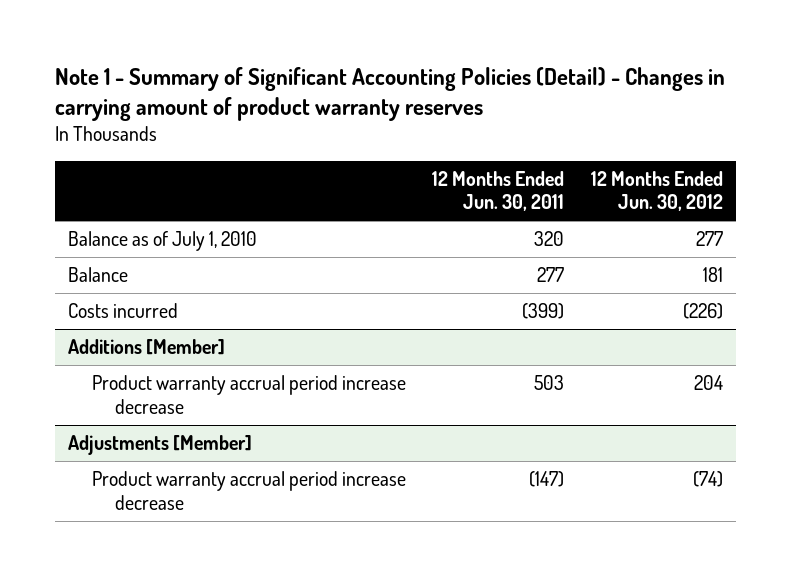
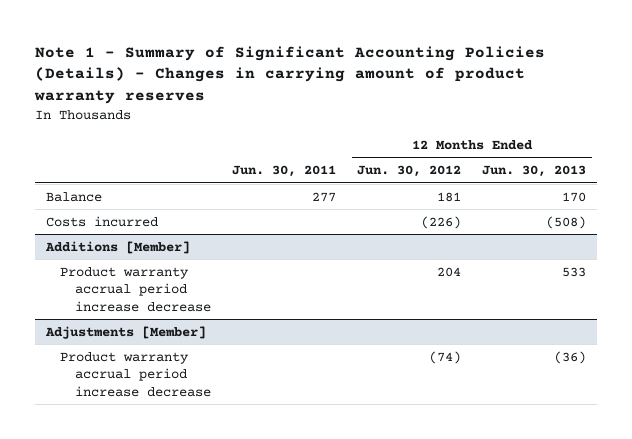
[54,67,725,122] Note 1 - Summary of Significant Accounting Policies (Detail) - Changes in carrying amount of product warranty reserves -> [34,45,546,105] Note 1 - Summary of Significant Accounting Policies (Details) - Changes in carrying amount of product warranty reserves
[432,170,565,212] 12 Months Ended Jun. 30, 2011 -> none
none -> [231,165,336,178] Jun. 30, 2011
none -> [482,165,587,178] Jun. 30, 2013
[68,231,258,252] Balance as of July 1, 2010 -> none

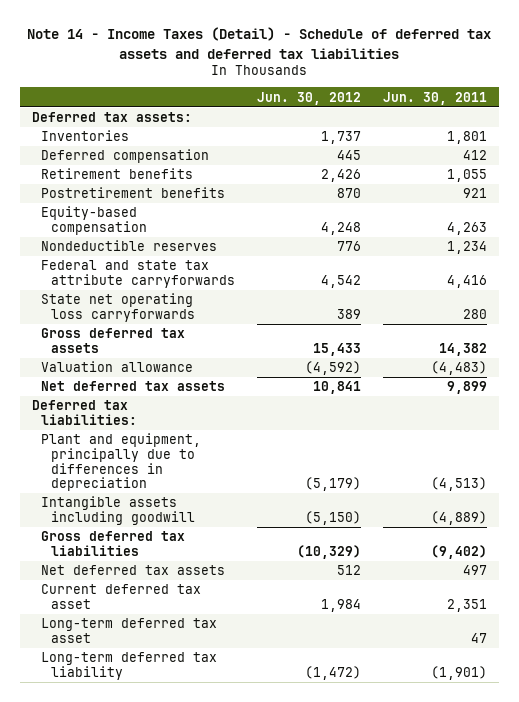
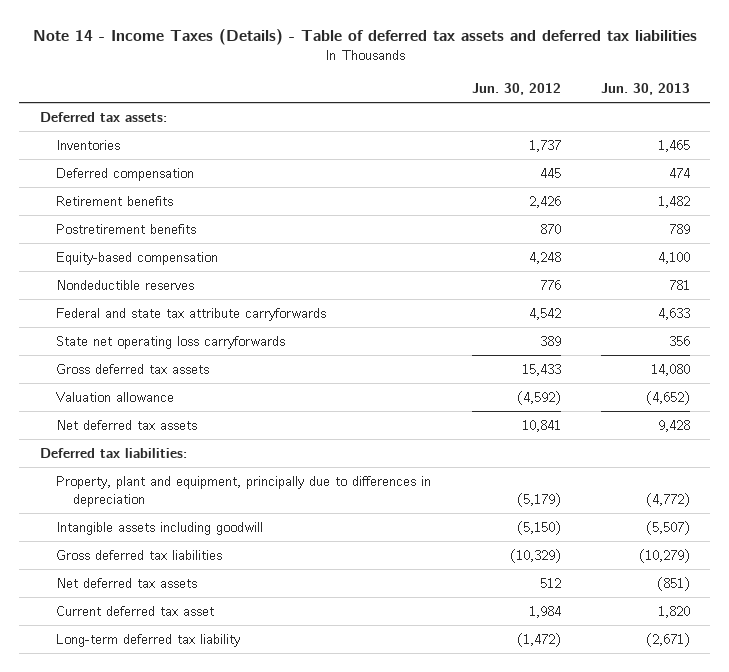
[27,27,492,59] Note 14 - Income Taxes (Detail) - Schedule of deferred tax assets and deferred tax liabilities -> [32,29,697,46] Note 14 - Income Taxes (Details) - Table of deferred tax assets and deferred tax liabilities
[383,91,488,105] Jun. 30, 2011 -> none
none -> [600,83,690,96] Jun. 30, 2013
[41,433,202,492] Plant and equipment, principally due to differences in depreciation -> [56,475,432,507] Property, plant and equipment, principally due to differences in depreciation
[41,618,218,643] Long-term deferred tax asset -> none

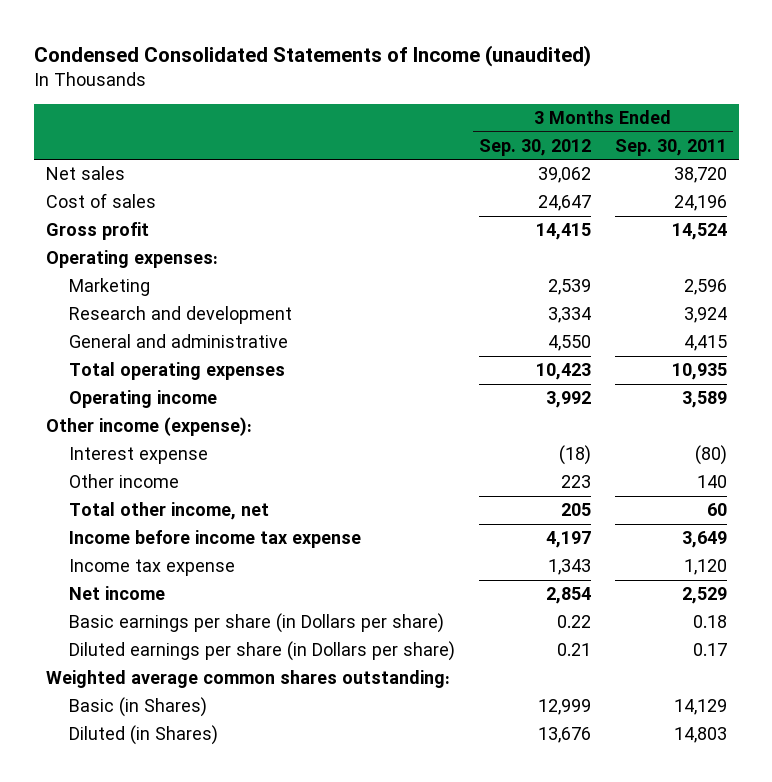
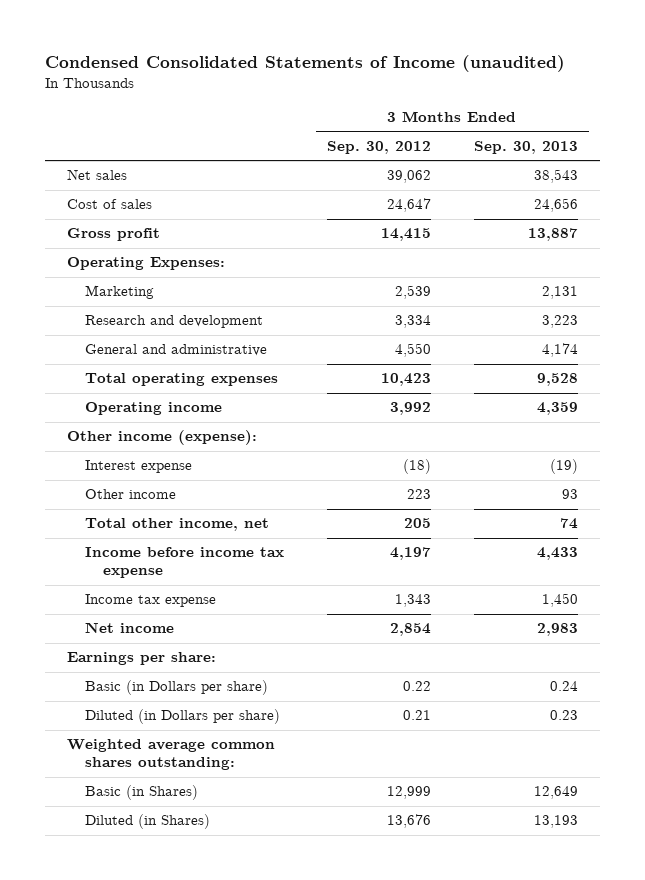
[614,138,727,156] Sep. 30, 2011 -> none
none -> [474,141,579,155] Sep. 30, 2013
[45,250,218,269] Operating expenses: -> [66,257,225,271] Operating Expenses:
none -> [66,652,216,666] Earnings per share:
[69,613,445,634] Basic earnings per share (in Dollars per share) -> [84,680,268,696] Basic (in Dollars per share)
[69,641,456,662] Diluted earnings per share (in Dollars per share) -> [84,709,280,725] Diluted (in Dollars per share)

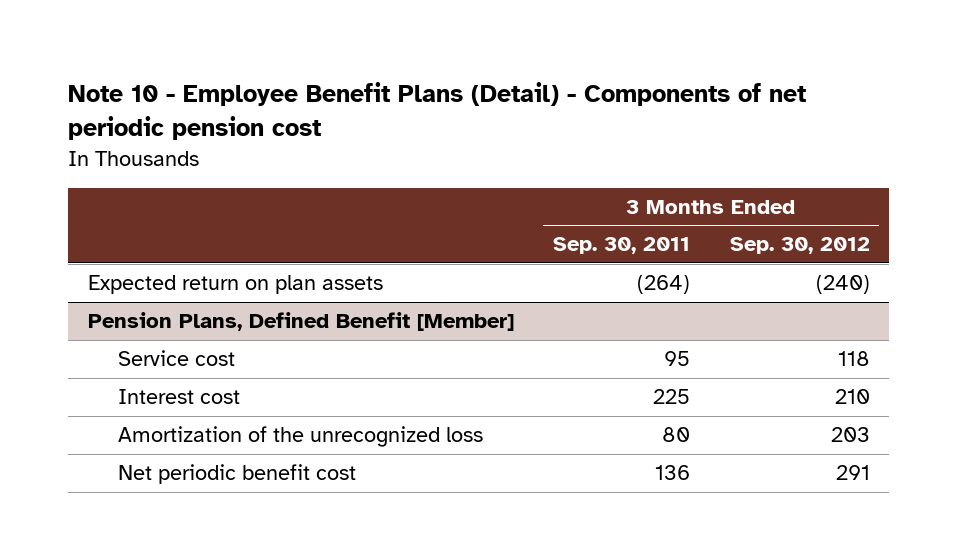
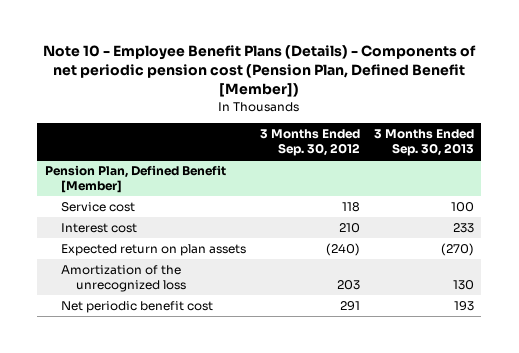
[67,82,806,141] Note 10 - Employee Benefit Plans (Detail) - Components of net periodic pension cost -> [43,45,477,98] Note 10 - Employee Benefit Plans (Details) - Components of net periodic pension cost (Pension Plan, Defined Benefit [Member])
[553,237,691,255] Sep. 30, 2011 -> none
none -> [373,128,474,157] 3 Months Ended Sep. 30, 2013
[87,275,383,295] Expected return on plan assets -> none
[87,312,514,332] Pension Plans, Defined Benefit [Member] -> [44,164,226,194] Pension Plan, Defined Benefit [Member]
none -> [60,243,246,256] Expected return on plan assets

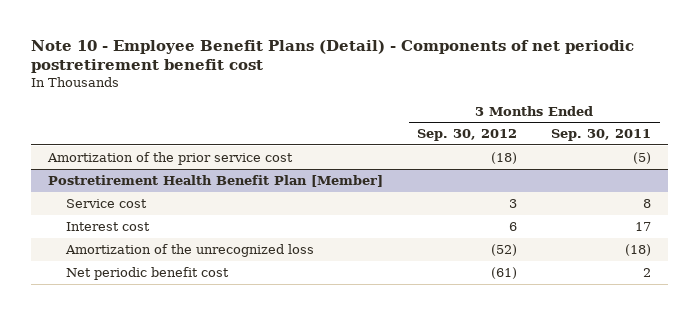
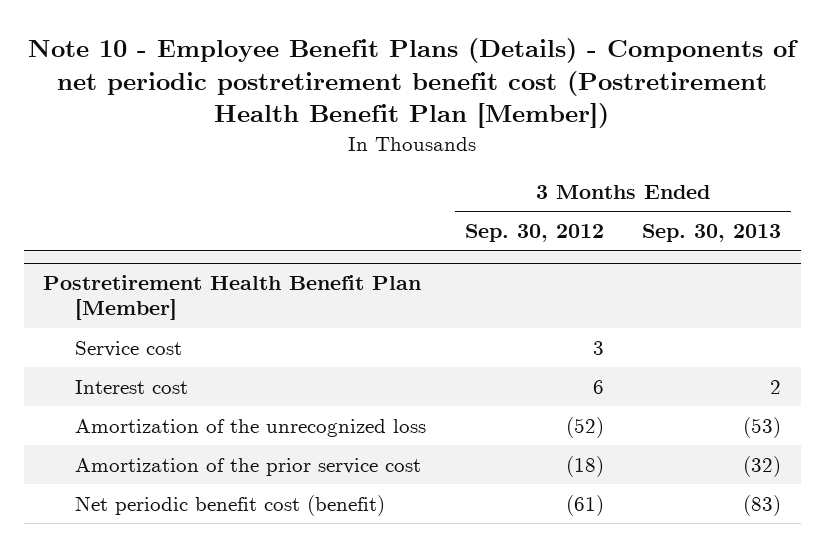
[31,39,635,74] Note 10 - Employee Benefit Plans (Detail) - Components of net periodic postretirement benefit cost -> [28,37,799,129] Note 10 - Employee Benefit Plans (Details) - Components of net periodic postretirement benefit cost (Postretirement Health Benefit Plan [Member])
[551,129,652,142] Sep. 30, 2011 -> none
none -> [642,223,782,242] Sep. 30, 2013
[47,151,294,165] Amortization of the prior service cost -> none
none -> [74,457,421,476] Amortization of the prior service cost
[65,266,229,280] Net periodic benefit cost -> [74,494,385,516] Net periodic benefit cost (benefit)

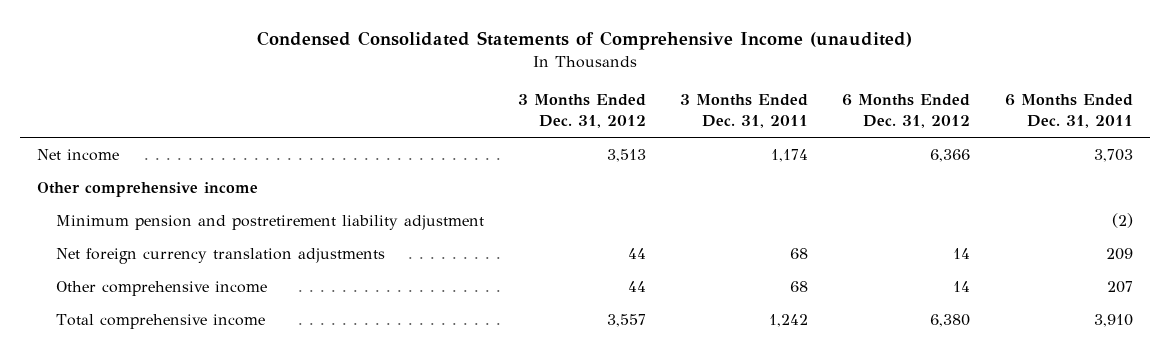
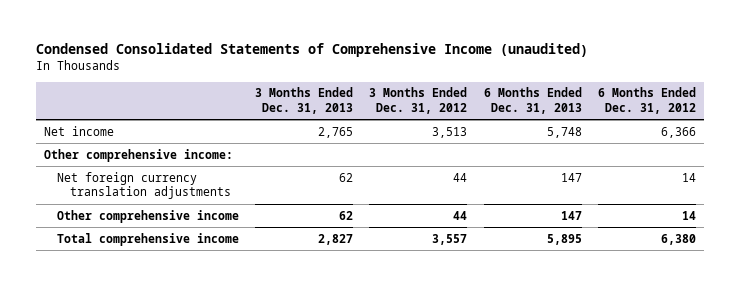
[680,94,809,129] 3 Months Ended Dec. 31, 2011 -> none
[1004,94,1133,129] 6 Months Ended Dec. 31, 2011 -> none
none -> [255,87,354,114] 3 Months Ended Dec. 31, 2013
none -> [483,87,582,114] 6 Months Ended Dec. 31, 2013
[55,215,484,231] Minimum pension and postretirement liability adjustment -> none
[37,182,259,198] Other comprehensive income -> [43,148,233,162] Other comprehensive income:

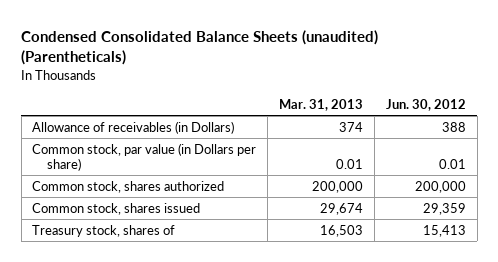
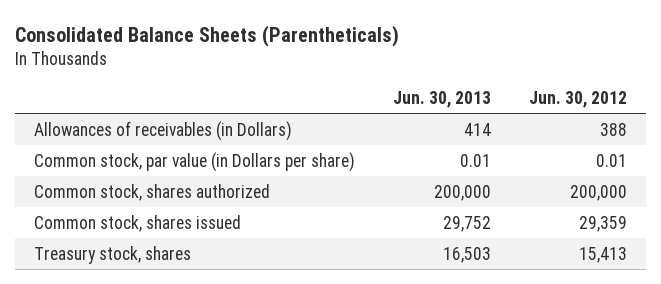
[21,29,379,65] Condensed Consolidated Balance Sheets (unaudited) (Parentheticals) -> [14,24,399,47] Consolidated Balance Sheets (Parentheticals)
[279,98,364,111] Mar. 31, 2013 -> none
none -> [393,90,492,108] Jun. 30, 2013
[32,120,235,134] Allowance of receivables (in Dollars) -> [33,120,292,141] Allowances of receivables (in Dollars)
[32,224,176,237] Treasury stock, shares of -> [33,245,191,264] Treasury stock, shares

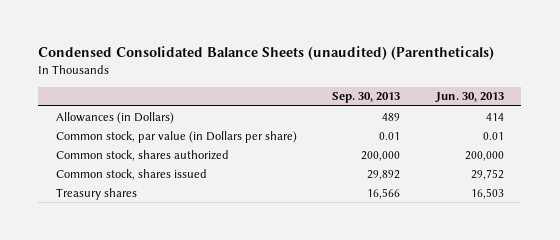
[14,24,399,47] Consolidated Balance Sheets (Parentheticals) -> [38,46,495,61] Condensed Consolidated Balance Sheets (unaudited) (Parentheticals)
[529,90,628,108] Jun. 30, 2012 -> none
none -> [332,92,401,104] Sep. 30, 2013
[33,120,292,141] Allowances of receivables (in Dollars) -> [55,111,174,124] Allowances (in Dollars)
[33,245,191,264] Treasury stock, shares -> [55,187,137,200] Treasury shares

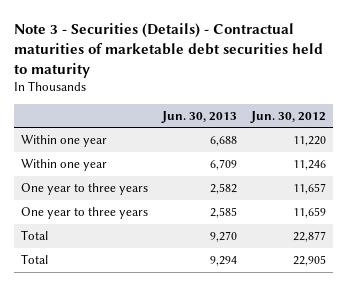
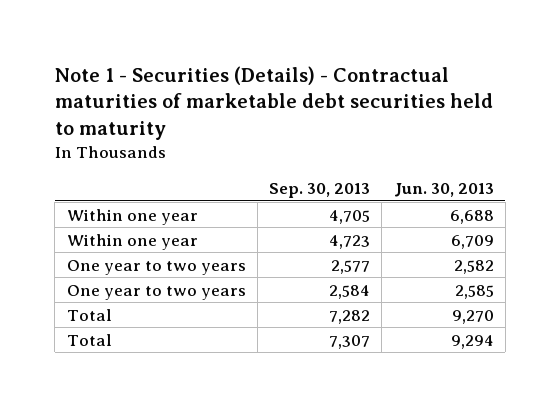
[13,22,323,78] Note 3 - Securities (Details) - Contractual maturities of marketable debt securities held to maturity -> [54,65,493,141] Note 1 - Securities (Details) - Contractual maturities of marketable debt securities held to maturity
[250,110,327,123] Jun. 30, 2012 -> none
none -> [269,183,371,199] Sep. 30, 2013
[20,183,148,196] One year to three years -> [66,259,246,275] One year to two years
[20,207,148,220] One year to three years -> [66,284,246,300] One year to two years

